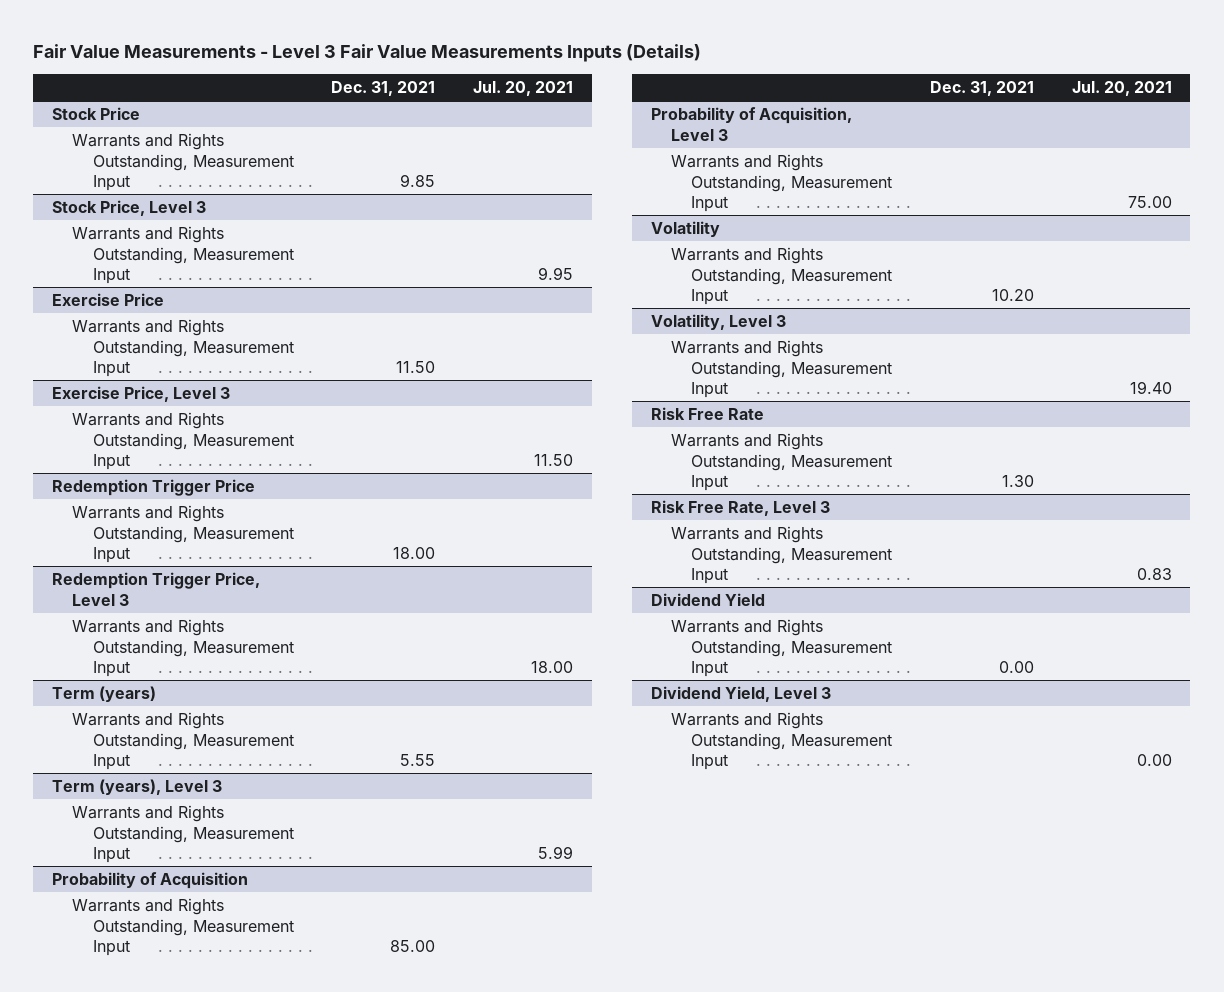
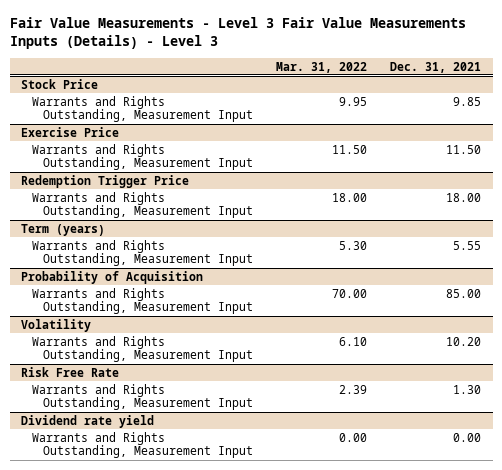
[33,43,702,62] Fair Value Measurements - Level 3 Fair Value Measurements Inputs (Details) -> [9,17,466,50] Fair Value Measurements - Level 3 Fair Value Measurements Inputs (Details) - Level 3
[473,80,574,96] Jul. 20, 2021 -> none
none -> [275,61,367,73] Mar. 31, 2022
[52,199,207,216] Stock Price, Level 3 -> none
[72,225,294,285] Warrants and Rights Outstanding, Measurement Input -> none
[52,385,231,402] Exercise Price, Level 3 -> none
[72,411,294,471] Warrants and Rights Outstanding, Measurement Input -> none
[52,571,261,606] Redemption Trigger Price, Level 3 -> none
[72,618,294,678] Warrants and Rights Outstanding, Measurement Input -> none
[52,778,223,795] Term (years), Level 3 -> none
[72,804,294,864] Warrants and Rights Outstanding, Measurement Input -> none
[650,106,852,141] Probability of Acquisition, Level 3 -> none
[670,153,893,213] Warrants and Rights Outstanding, Measurement Input -> none
[650,313,786,330] Volatility, Level 3 -> none
[670,339,893,399] Warrants and Rights Outstanding, Measurement Input -> none
[650,499,830,516] Risk Free Rate, Level 3 -> none
[670,525,893,585] Warrants and Rights Outstanding, Measurement Input -> none
[650,592,765,606] Dividend Yield -> [21,414,155,428] Dividend rate yield
[650,685,831,702] Dividend Yield, Level 3 -> none
[670,711,893,771] Warrants and Rights Outstanding, Measurement Input -> none

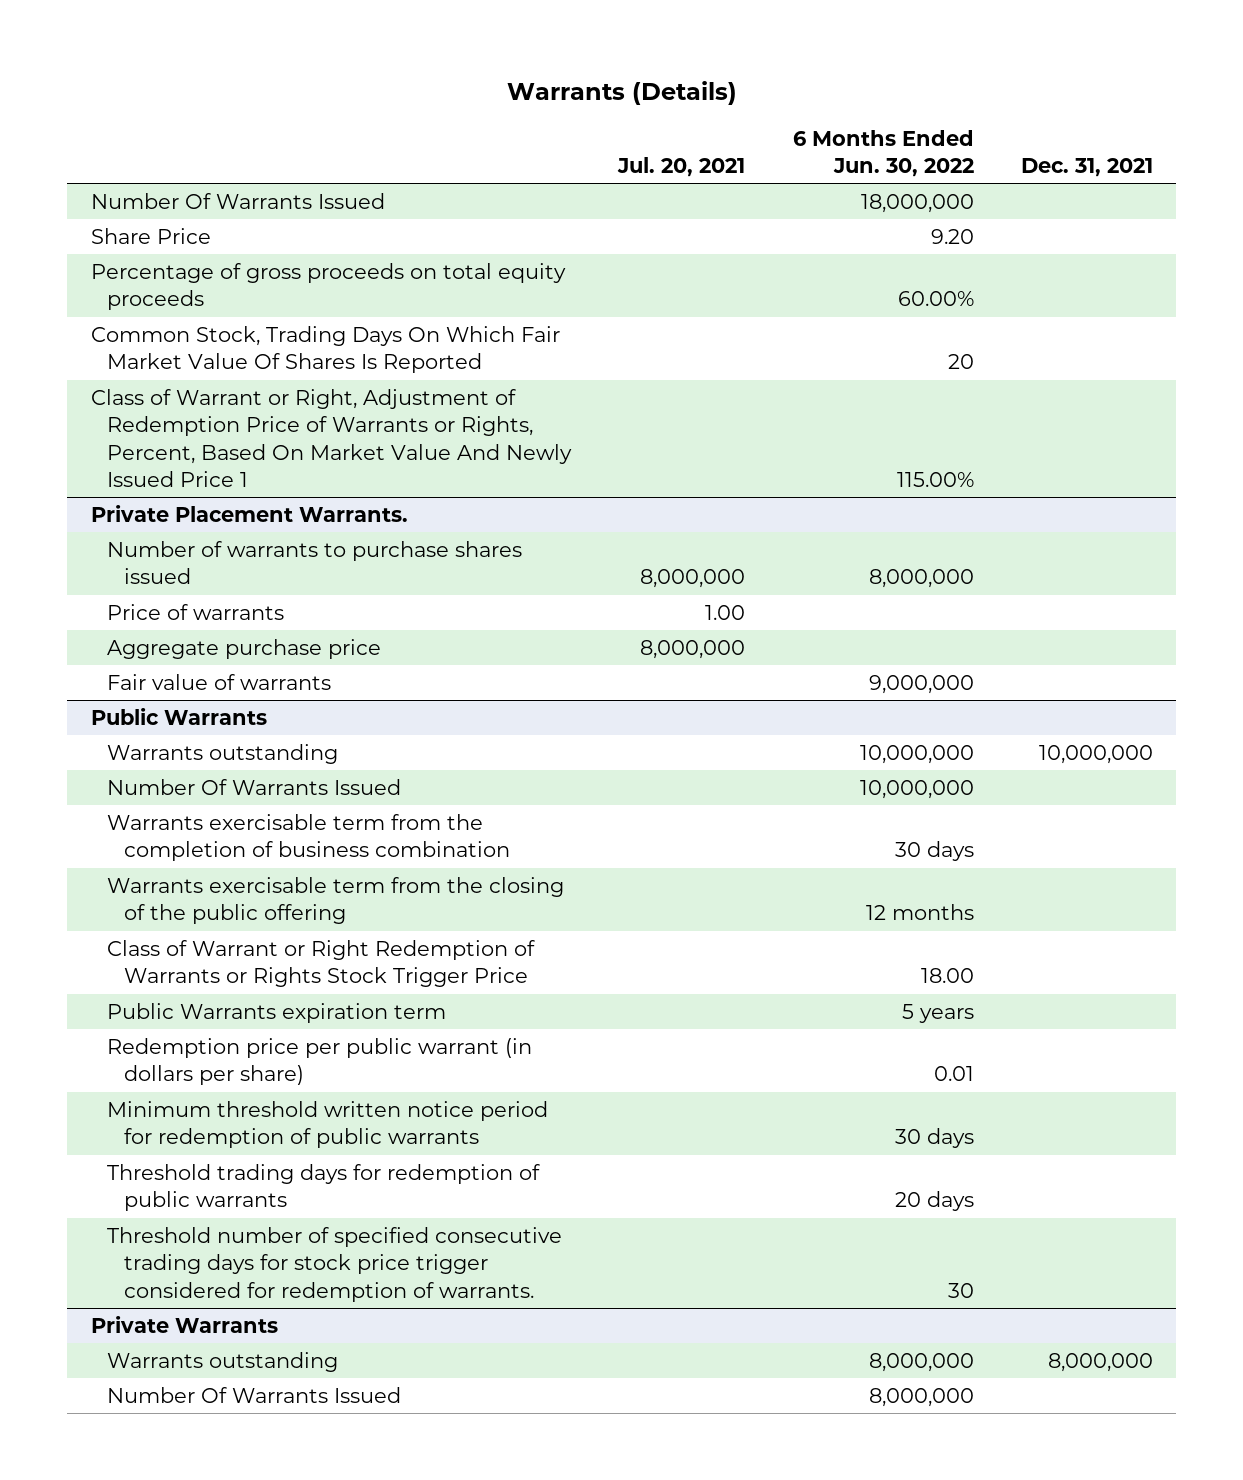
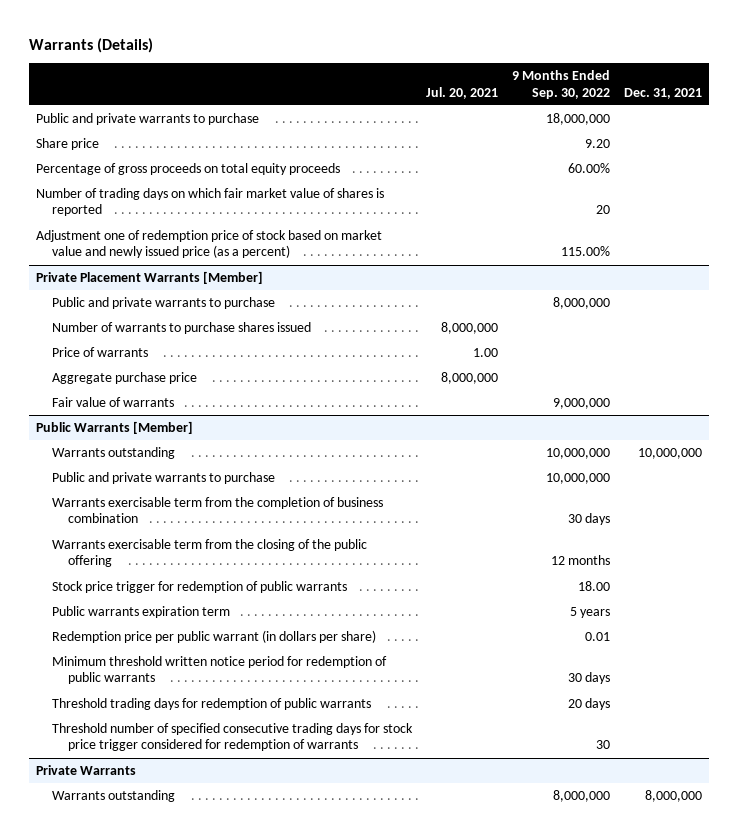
[792,129,974,177] 6 Months Ended Jun. 30, 2022 -> none
none -> [512,70,611,99] 9 Months Ended Sep. 30, 2022
[90,193,385,210] Number Of Warrants Issued -> [36,112,260,125] Public and private warrants to purchase
[90,228,211,245] Share Price -> [36,137,100,150] Share price
[90,326,560,374] Common Stock, Trading Days On Which Fair Market Value Of Shares Is Reported -> [36,187,385,217] Number of trading days on which fair market value of shares is reported
[90,389,573,487] Class of Warrant or Right, Adjustment of Redemption Price of Warrants or Rights, Percent, Based On Market Value And Newly Issued Price 1 -> [36,229,383,259] Adjustment one of redemption price of stock based on market value and newly issued price (as a percent)
[90,505,408,523] Private Placement Warrants. -> [36,270,264,284] Private Placement Warrants [Member]
none -> [52,296,276,309] Public and private warrants to purchase
[90,708,267,726] Public Warrants -> [36,420,194,434] Public Warrants [Member]
[107,779,402,796] Number Of Warrants Issued -> [52,471,276,484] Public and private warrants to purchase
[107,940,536,988] Class of Warrant or Right Redemption of Warrants or Rights Stock Trigger Price -> [52,580,348,593] Stock price trigger for redemption of public warrants
[107,1003,447,1024] Public Warrants expiration term -> [52,605,231,618] Public warrants expiration term
[107,1227,563,1302] Threshold number of specified consecutive trading days for stock price trigger considered for redemption of warrants. -> [52,722,414,752] Threshold number of specified consecutive trading days for stock price trigger considered for redemption of warrants
[107,1387,402,1404] Number Of Warrants Issued -> none

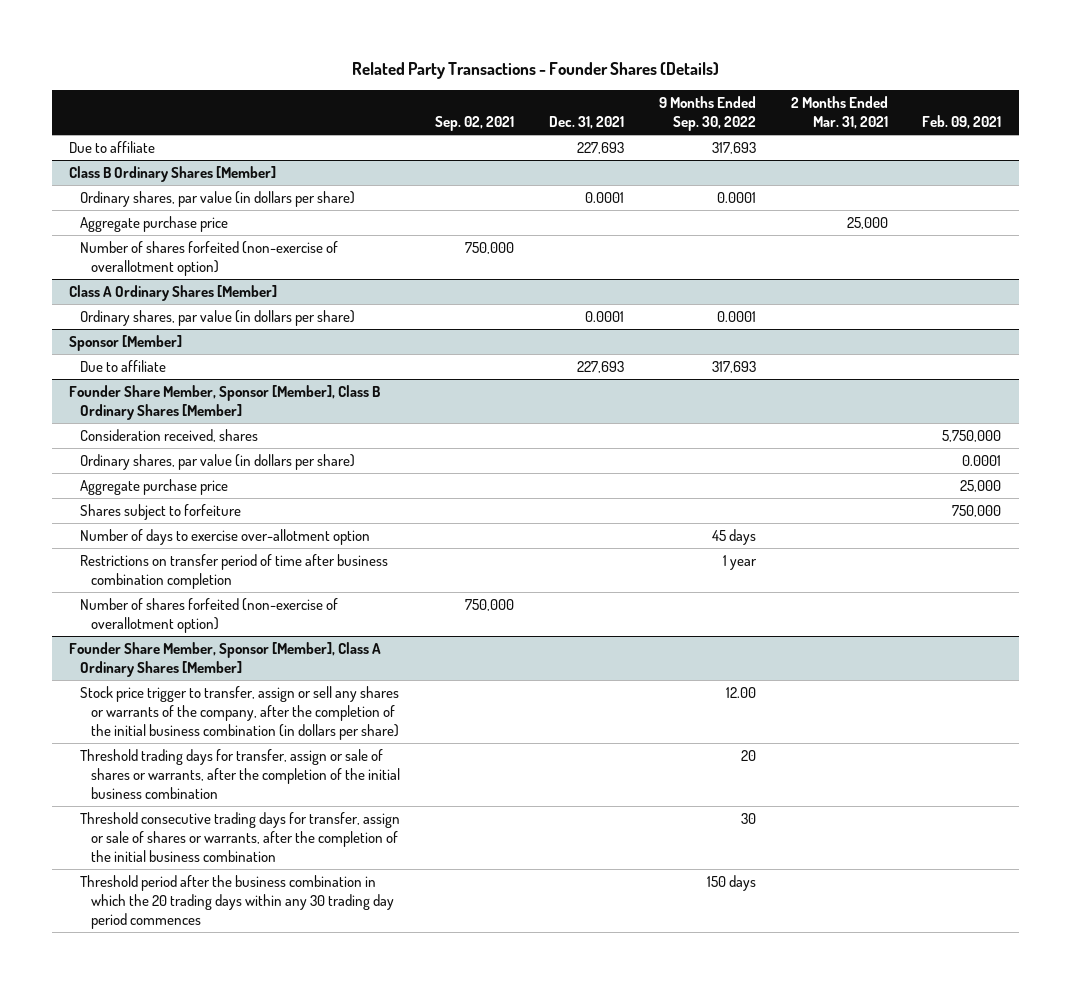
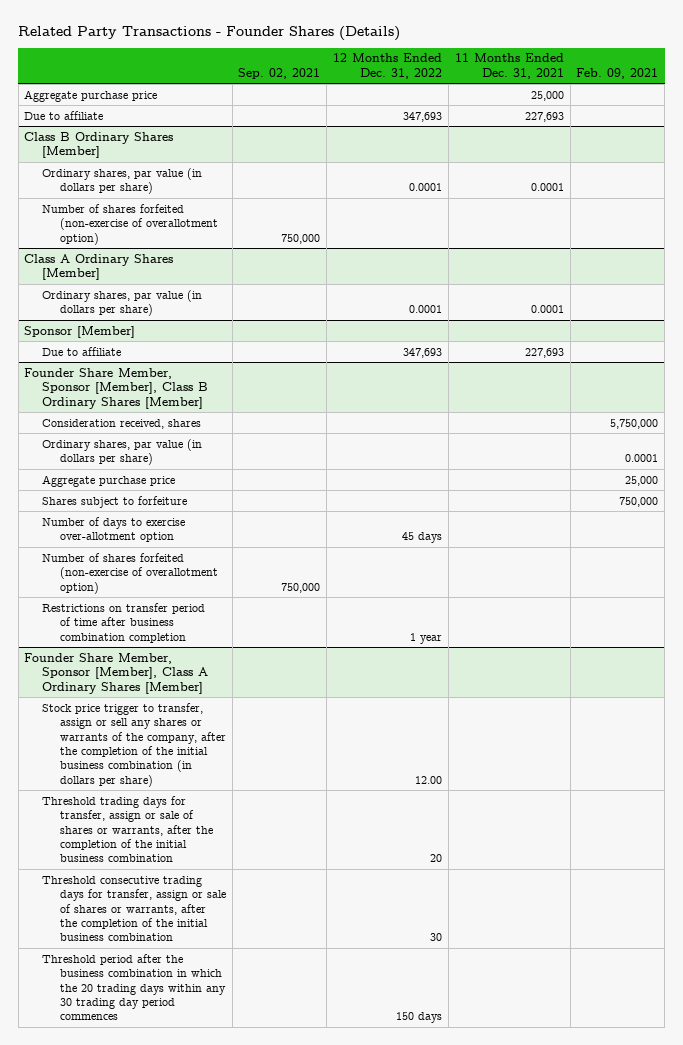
[548,115,624,129] Dec. 31, 2021 -> none
[658,95,756,131] 9 Months Ended Sep. 30, 2022 -> none
[790,95,888,129] 2 Months Ended Mar. 31, 2021 -> none
none -> [333,53,443,79] 12 Months Ended Dec. 31, 2022
none -> [454,53,564,79] 11 Months Ended Dec. 31, 2021
none -> [24,89,158,102] Aggregate purchase price
[80,216,229,233] Aggregate purchase price -> none
[80,554,389,590] Restrictions on transfer period of time after business combination completion -> [42,602,206,643] Restrictions on transfer period of time after business combination completion

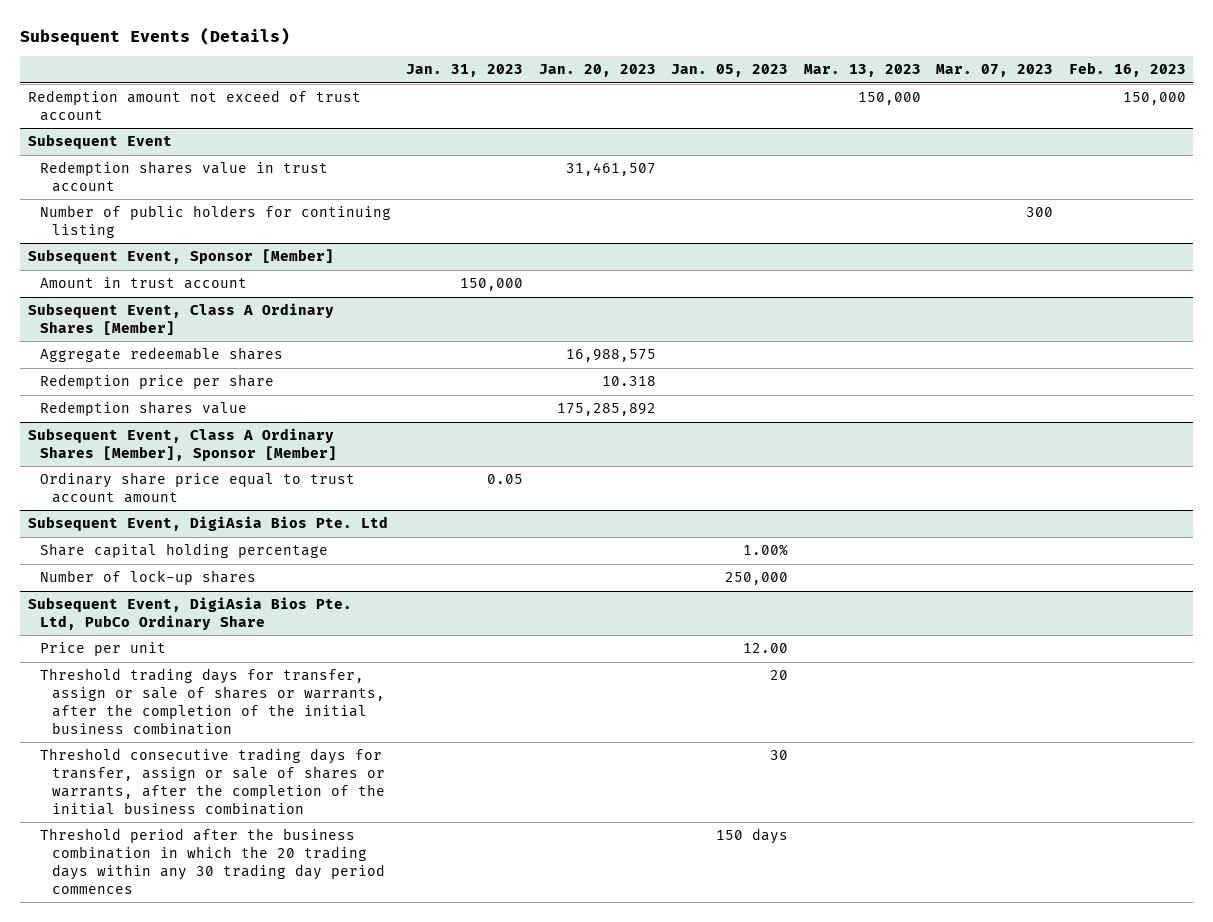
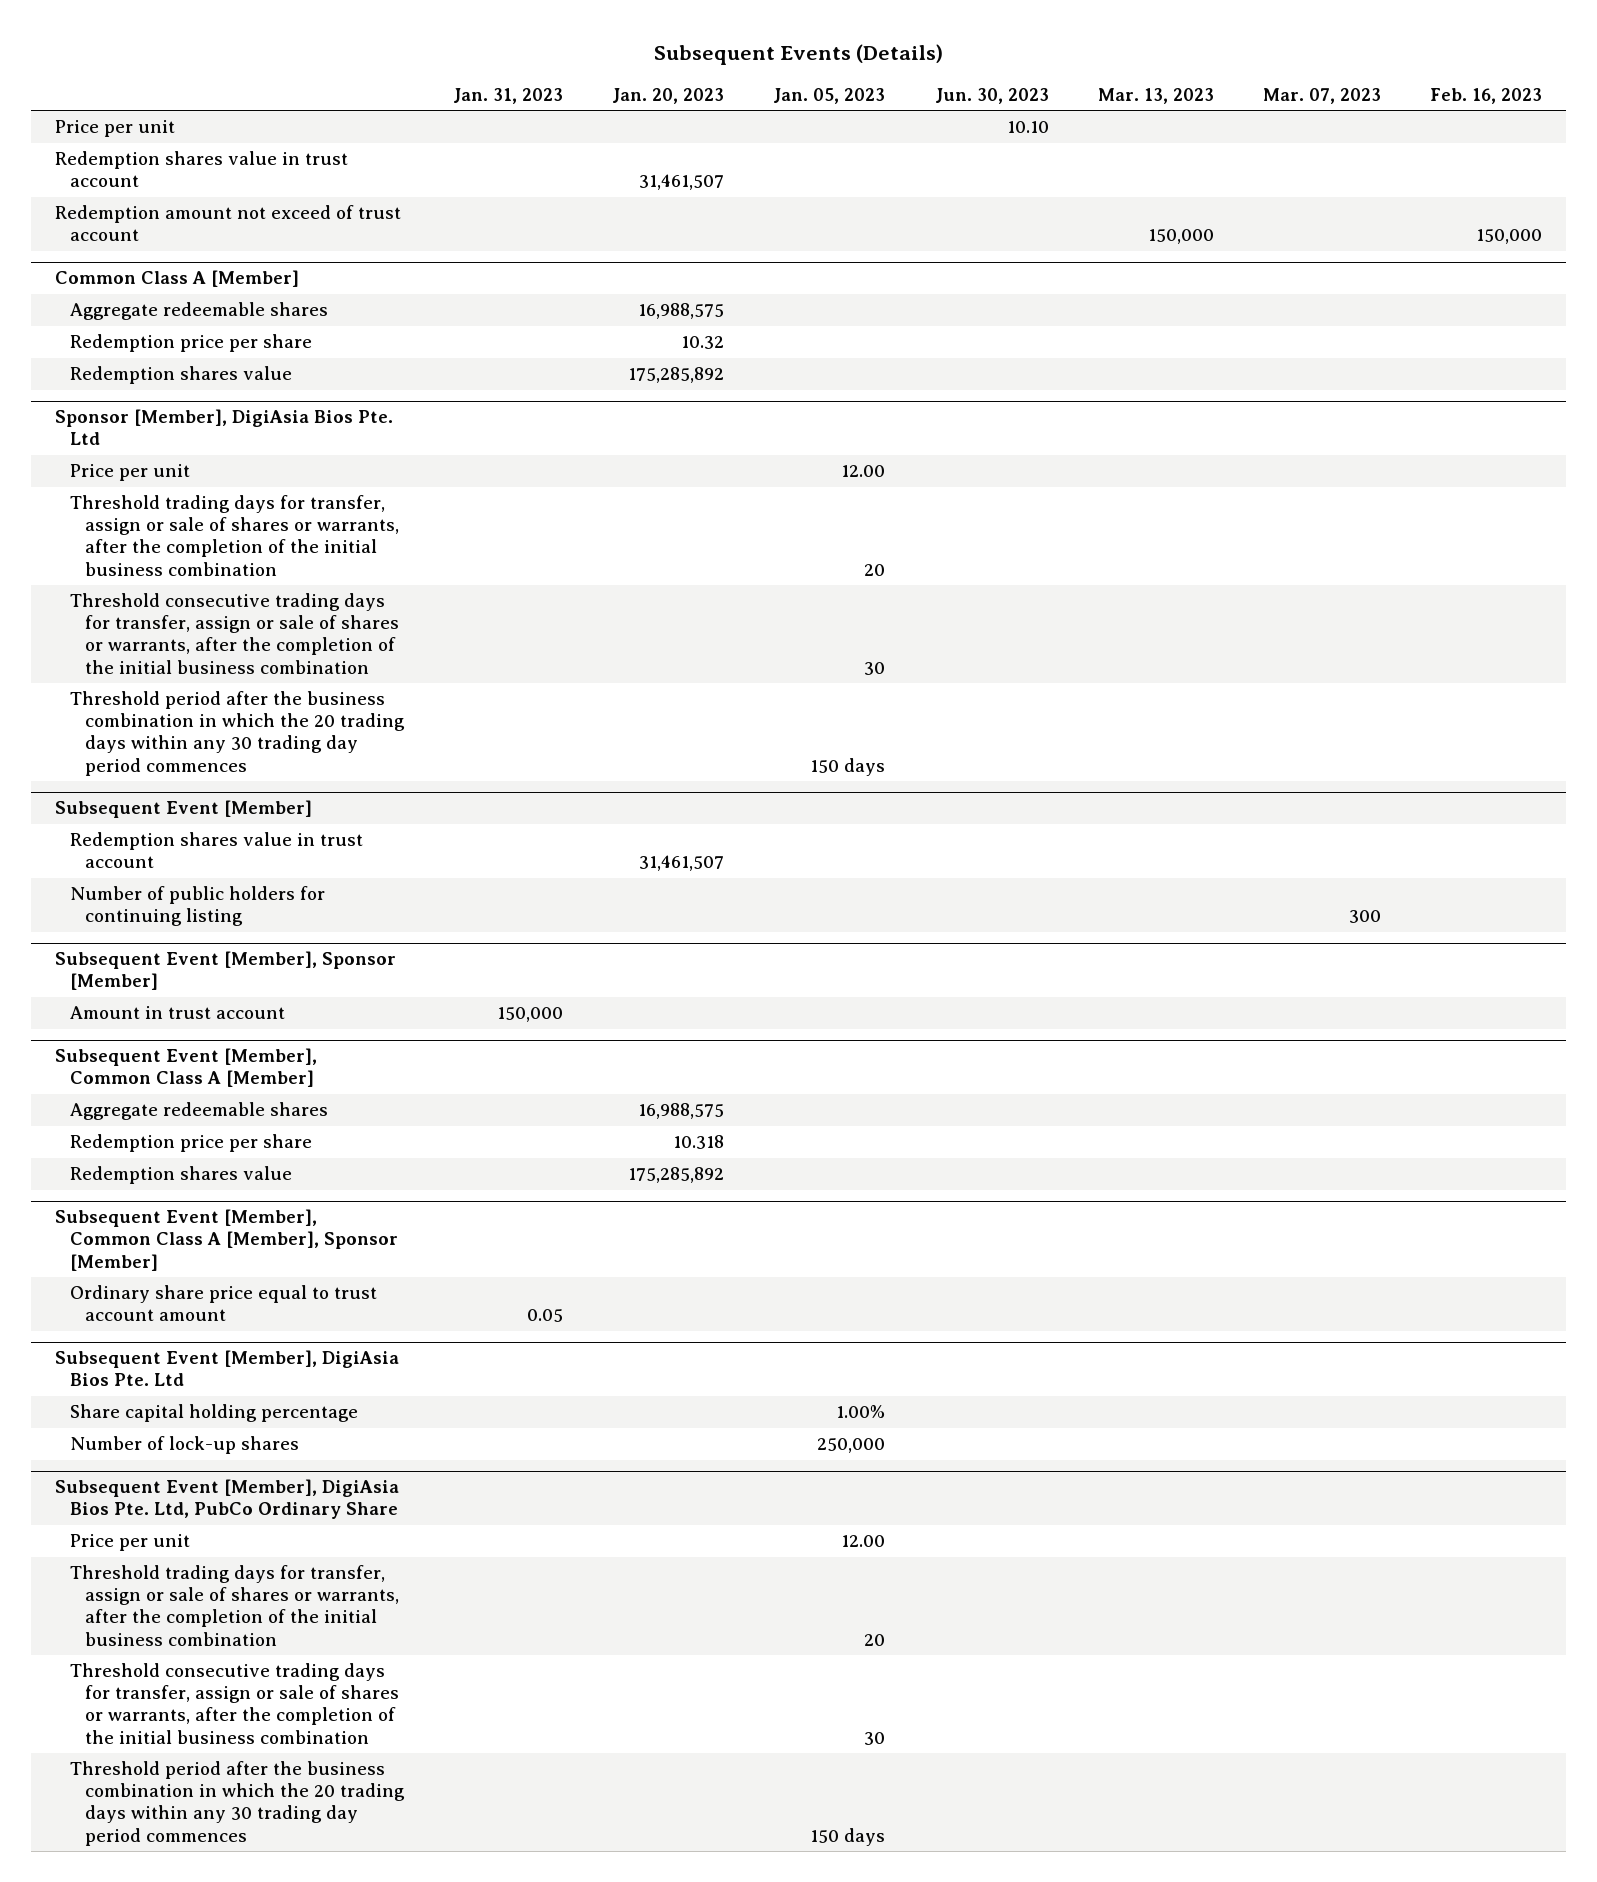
none -> [934,87,1049,104] Jun. 30, 2023
none -> [55,120,176,138] Price per unit
none -> [55,151,349,188] Redemption shares value in trust account
none -> [55,270,300,288] Common Class A [Member]
none -> [70,302,329,321] Aggregate redeemable shares
none -> [70,334,313,353] Redemption price per share
none -> [70,366,293,385] Redemption shares value
none -> [55,409,394,446] Sponsor [Member], DigiAsia Bios Pte. Ltd
none -> [70,464,191,482] Price per unit
none -> [70,495,400,576] Threshold trading days for transfer, assign or sale of shares or warrants, after the completion of the initial business combination
none -> [70,593,400,674] Threshold consecutive trading days for transfer, assign or sale of shares or warrants, after the completion of the initial business combination
none -> [70,691,406,776] Threshold period after the business combination in which the 20 trading days within any 30 trading day period commences
[27,134,172,150] Subsequent Event -> [55,800,313,819] Subsequent Event [Member]
[27,249,334,265] Subsequent Event, Sponsor [Member] -> [55,951,397,991] Subsequent Event [Member], Sponsor [Member]
[27,303,334,336] Subsequent Event, Class A Ordinary Shares [Member] -> [55,1048,318,1088] Subsequent Event [Member], Common Class A [Member]
[27,428,338,462] Subsequent Event, Class A Ordinary Shares [Member], Sponsor [Member] -> [55,1209,399,1271] Subsequent Event [Member], Common Class A [Member], Sponsor [Member]
[27,516,388,532] Subsequent Event, DigiAsia Bios Pte. Ltd -> [55,1350,400,1387] Subsequent Event [Member], DigiAsia Bios Pte. Ltd
[27,597,352,631] Subsequent Event, DigiAsia Bios Pte. Ltd, PubCo Ordinary Share -> [55,1479,400,1520] Subsequent Event [Member], DigiAsia Bios Pte. Ltd, PubCo Ordinary Share

